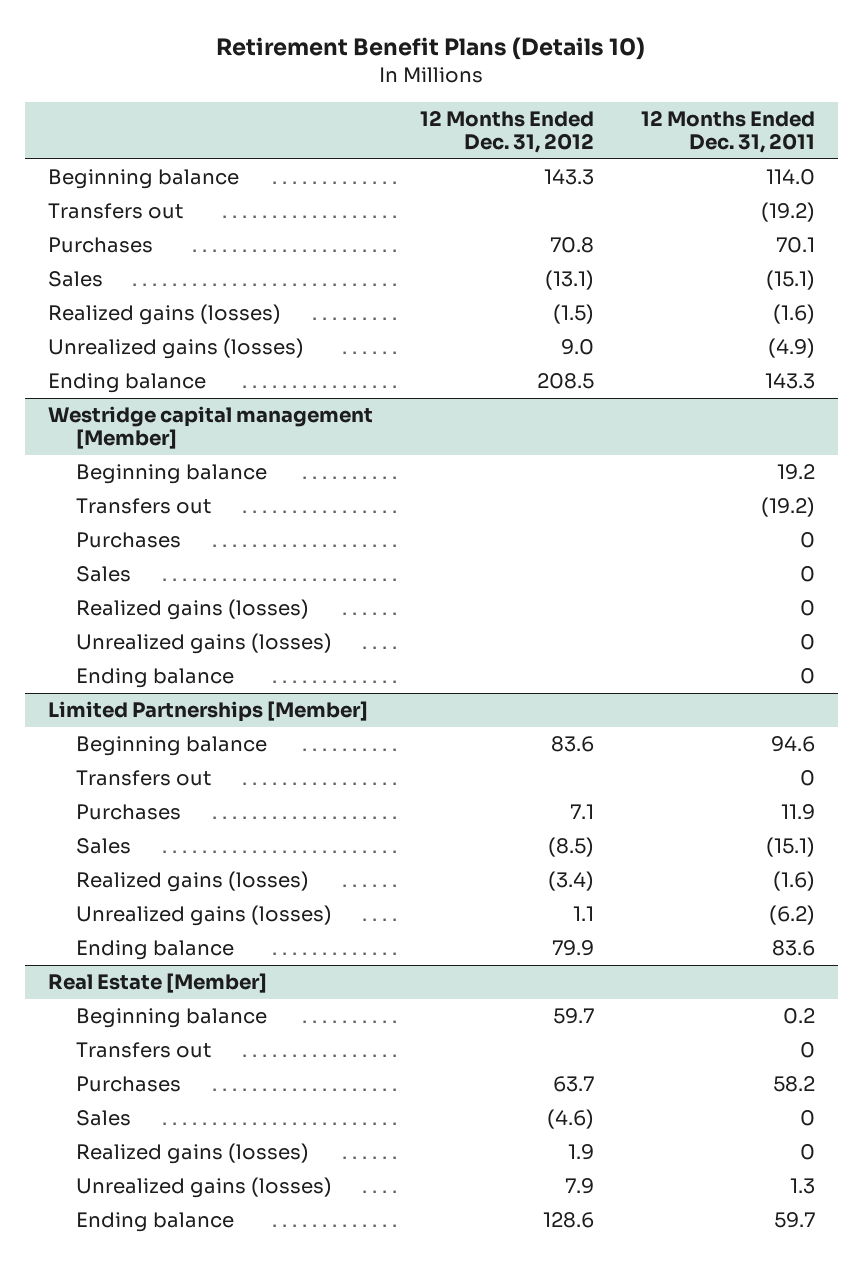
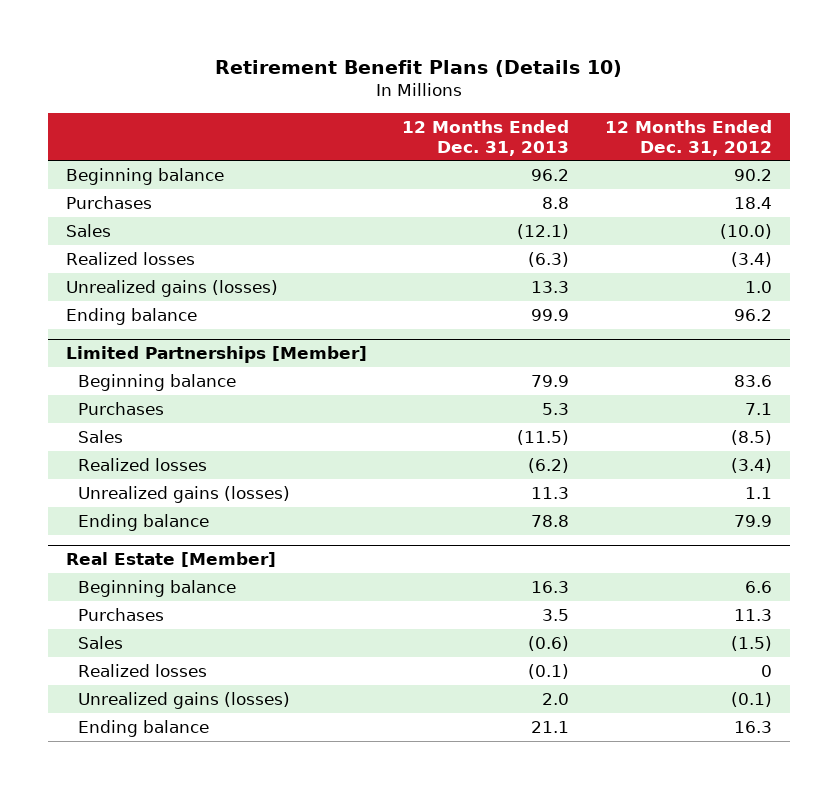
[640,110,815,154] 12 Months Ended Dec. 31, 2011 -> none
none -> [402,119,570,156] 12 Months Ended Dec. 31, 2013
[48,203,185,220] Transfers out -> none
[48,406,374,450] Westridge capital management [Member] -> none
[76,464,268,485] Beginning balance -> none
[76,498,213,515] Transfers out -> none
[76,532,182,549] Purchases -> none
[76,566,132,583] Sales -> none
[76,599,310,621] Realized gains (losses) -> none
[76,633,333,655] Unrealized gains (losses) -> none
[76,668,235,689] Ending balance -> none
[543,169,594,186] 143.3 -> [733,168,772,181] 90.2
[549,237,594,254] 70.8 -> [733,196,772,209] 18.4
[544,270,594,291] (13.1) -> [719,223,772,239] (10.0)
[48,304,282,326] Realized gains (losses) -> [65,251,195,265] Realized losses
[552,304,594,325] (1.5) -> [730,251,772,267] (3.4)
[560,339,594,356] 9.0 -> [744,280,772,293] 1.0
[536,373,594,390] 208.5 -> [733,308,772,321] 96.2
[76,770,213,787] Transfers out -> none
[76,871,310,893] Realized gains (losses) -> [78,457,208,471] Realized losses
[76,1042,213,1059] Transfers out -> none
[552,1008,594,1025] 59.7 -> [744,580,772,593] 6.6
[552,1076,594,1093] 63.7 -> [733,608,772,621] 11.3
[546,1109,594,1130] (4.6) -> [730,635,772,651] (1.5)
[76,1143,310,1165] Realized gains (losses) -> [78,663,208,677] Realized losses
[567,1144,594,1161] 1.9 -> [760,664,772,677] 0
[564,1178,594,1195] 7.9 -> [730,691,772,707] (0.1)
[542,1212,594,1229] 128.6 -> [733,720,772,733] 16.3

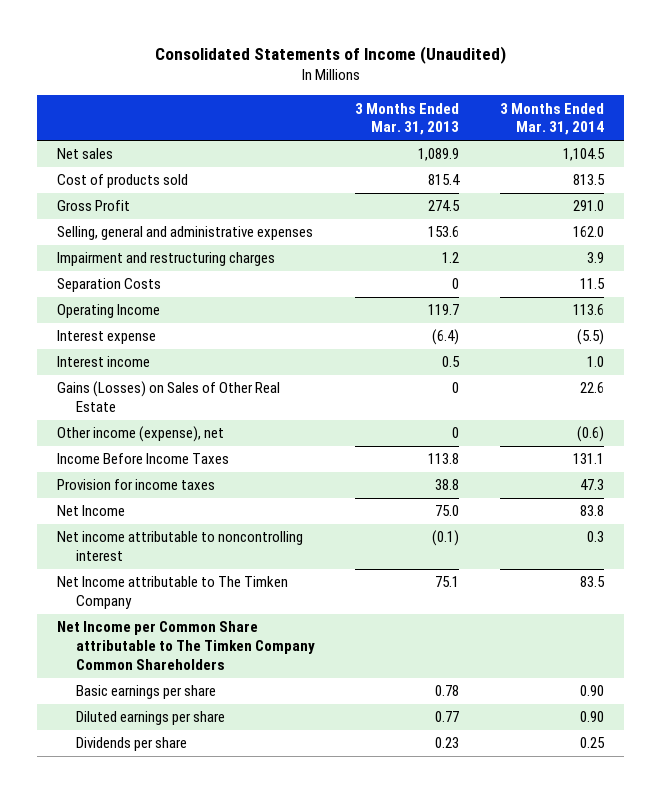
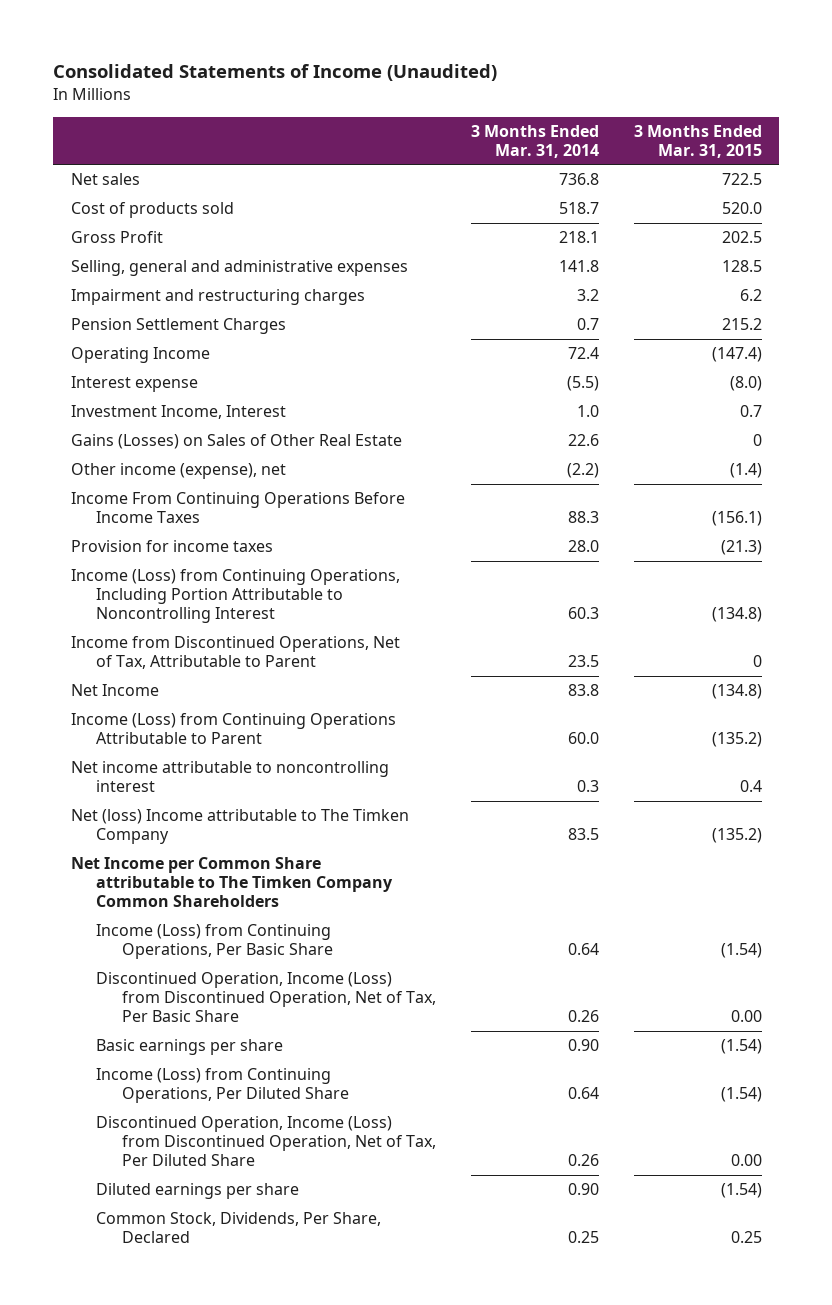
[355,102,460,136] 3 Months Ended Mar. 31, 2013 -> none
none -> [633,124,762,158] 3 Months Ended Mar. 31, 2015
[57,278,162,293] Separation Costs -> none
[563,148,606,162] 1,104.5 -> [558,173,599,186] 736.8
[573,174,606,186] 813.5 -> [558,202,599,215] 518.7
[573,200,605,212] 291.0 -> [558,231,599,244] 218.1
[573,226,605,238] 162.0 -> [558,260,599,273] 141.8
[587,252,605,264] 3.9 -> [576,289,599,302] 3.2
none -> [70,318,286,335] Pension Settlement Charges
[573,304,605,316] 113.6 -> [567,347,599,360] 72.4
[57,356,151,368] Interest income -> [70,405,286,420] Investment Income, Interest
[577,426,605,443] (0.6) -> [566,463,599,479] (2.2)
[57,453,230,465] Income Before Income Taxes -> [70,492,405,524] Income From Continuing Operations Before Income Taxes
[573,453,605,465] 131.1 -> [567,511,599,524] 88.3
[580,479,605,491] 47.3 -> [567,540,599,553] 28.0
none -> [70,569,400,624] Income (Loss) from Continuing Operations, Including Portion Attributable to Noncontrolling Interest
none -> [70,636,400,670] Income from Discontinued Operations, Net of Tax, Attributable to Parent
none -> [70,713,396,745] Income (Loss) from Continuing Operations Attributable to Parent
[57,576,289,610] Net Income attributable to The Timken Company -> [70,809,409,845] Net (loss) Income attributable to The Timken Company
none -> [96,924,334,960] Income (Loss) from Continuing Operations, Per Basic Share
none -> [96,972,437,1023] Discontinued Operation, Income (Loss) from Discontinued Operation, Net of Tax, Per Basic Share
none -> [96,1068,350,1104] Income (Loss) from Continuing Operations, Per Diluted Share
none -> [96,1116,437,1167] Discontinued Operation, Income (Loss) from Discontinued Operation, Net of Tax, Per Diluted Share
[75,737,187,752] Dividends per share -> [96,1212,382,1244] Common Stock, Dividends, Per Share, Declared

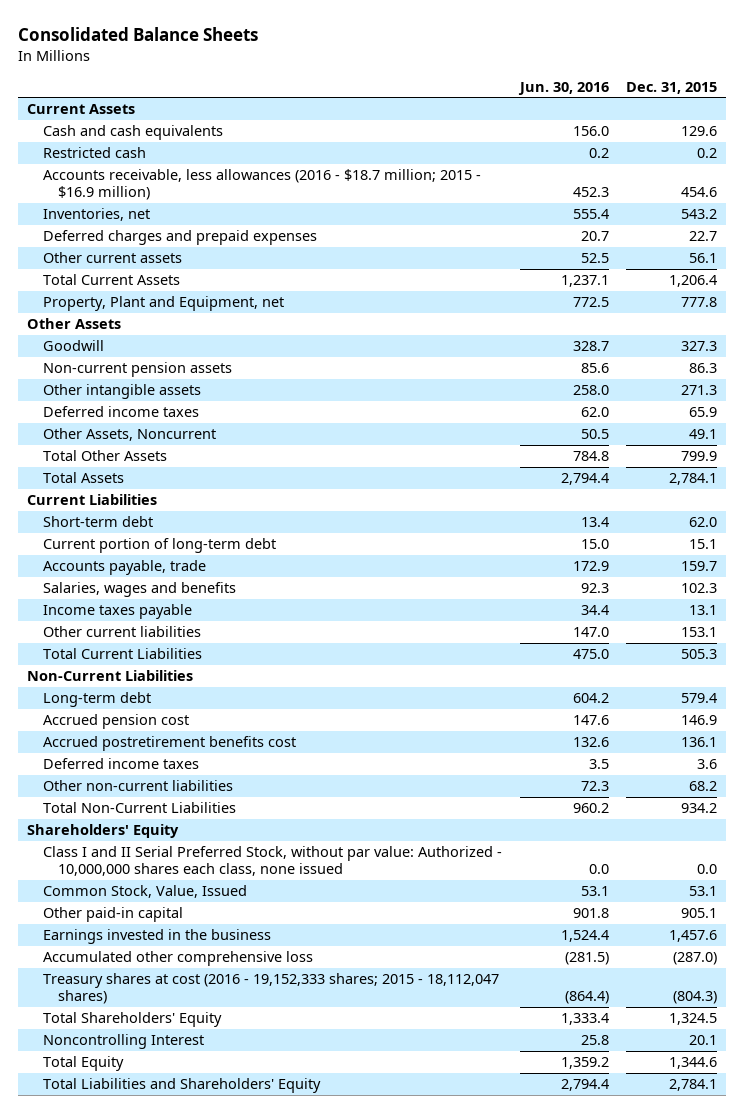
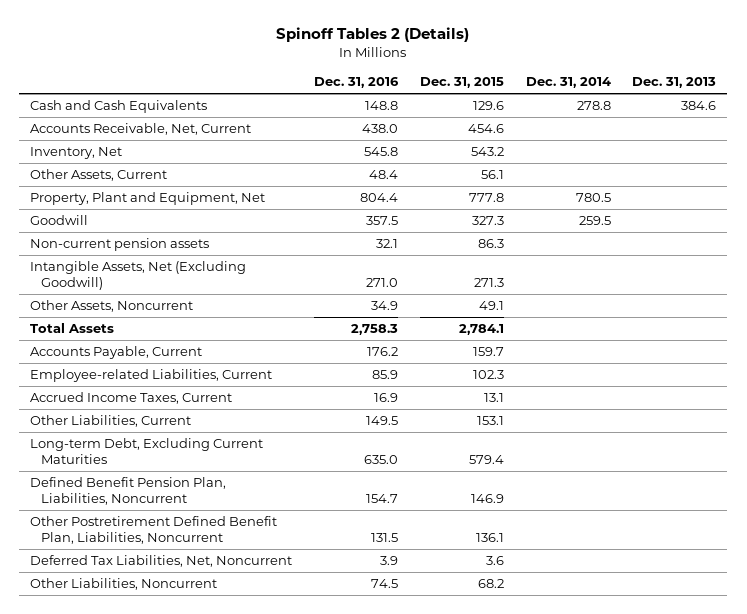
[18,26,259,41] Consolidated Balance Sheets -> [276,27,470,43] Spinoff Tables 2 (Details)
[517,81,609,95] Jun. 30, 2016 -> none
none -> [314,76,400,88] Dec. 31, 2016
none -> [525,76,611,88] Dec. 31, 2014
none -> [632,76,717,88] Dec. 31, 2013
[27,104,136,115] Current Assets -> none
[42,147,146,159] Restricted cash -> none
[42,230,317,246] Deferred charges and prepaid expenses -> none
[42,274,180,286] Total Current Assets -> none
[27,318,122,330] Other Assets -> none
[42,125,223,141] Cash and cash equivalents -> [30,100,208,114] Cash and Cash Equivalents
[42,169,481,201] Accounts receivable, less allowances (2016 - $18.7 million; 2015 - $16.9 million) -> [30,123,252,136] Accounts Receivable, Net, Current
[42,208,150,222] Inventories, net -> [30,147,123,160] Inventory, Net
[42,252,182,264] Other current assets -> [30,169,168,182] Other Assets, Current
[42,296,284,312] Property, Plant and Equipment, net -> [30,192,266,206] Property, Plant and Equipment, Net
[42,406,199,418] Deferred income taxes -> none
[42,384,201,400] Other intangible assets -> [30,261,247,290] Intangible Assets, Net (Excluding Goodwill)
[42,450,167,462] Total Other Assets -> none
[27,494,158,506] Current Liabilities -> none
[42,516,153,528] Short-term debt -> none
[42,538,276,554] Current portion of long-term debt -> none
[42,648,202,660] Total Current Liabilities -> none
[27,670,194,682] Non-Current Liabilities -> none
[42,802,236,814] Total Non-Current Liabilities -> none
[27,824,180,839] Shareholders' Equity -> none
[42,846,502,877] Class I and II Serial Preferred Stock, without par value: Authorized - 10,000,000 shares each class, none issued -> none
[42,885,247,899] Common Stock, Value, Issued -> none
[42,907,183,923] Other paid-in capital -> none
[42,929,271,945] Earnings invested in the business -> none
[42,951,313,967] Accumulated other comprehensive loss -> none
[42,973,499,1005] Treasury shares at cost (2016 - 19,152,333 shares; 2015 - 18,112,047 shares) -> none
[42,1012,222,1028] Total Shareholders' Equity -> none
[42,1034,204,1050] Noncontrolling Interest -> none
[42,1056,124,1072] Total Equity -> none
[42,1078,321,1094] Total Liabilities and Shareholders' Equity -> none
[42,560,206,576] Accounts payable, trade -> [30,346,203,360] Accounts Payable, Current
[42,582,236,598] Salaries, wages and benefits -> [30,369,273,383] Employee-related Liabilities, Current
[42,604,192,620] Income taxes payable -> [30,392,233,405] Accrued Income Taxes, Current
[42,626,201,638] Other current liabilities -> [30,415,192,428] Other Liabilities, Current
[42,692,151,708] Long-term debt -> [30,438,264,464] Long-term Debt, Excluding Current Maturities
[42,714,189,730] Accrued pension cost -> [30,477,227,505] Defined Benefit Pension Plan, Liabilities, Noncurrent
[42,736,296,752] Accrued postretirement benefits cost -> [30,516,278,544] Other Postretirement Defined Benefit Plan, Liabilities, Noncurrent
[42,758,199,770] Deferred income taxes -> [30,555,293,568] Deferred Tax Liabilities, Net, Noncurrent
[42,780,233,792] Other non-current liabilities -> [30,578,218,591] Other Liabilities, Noncurrent

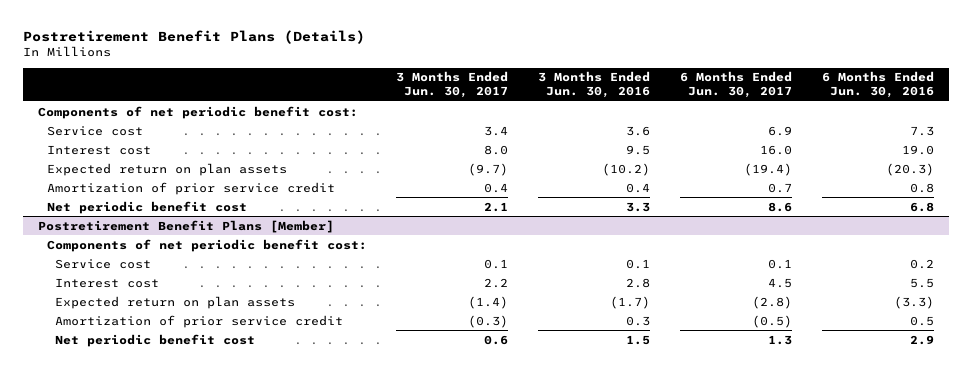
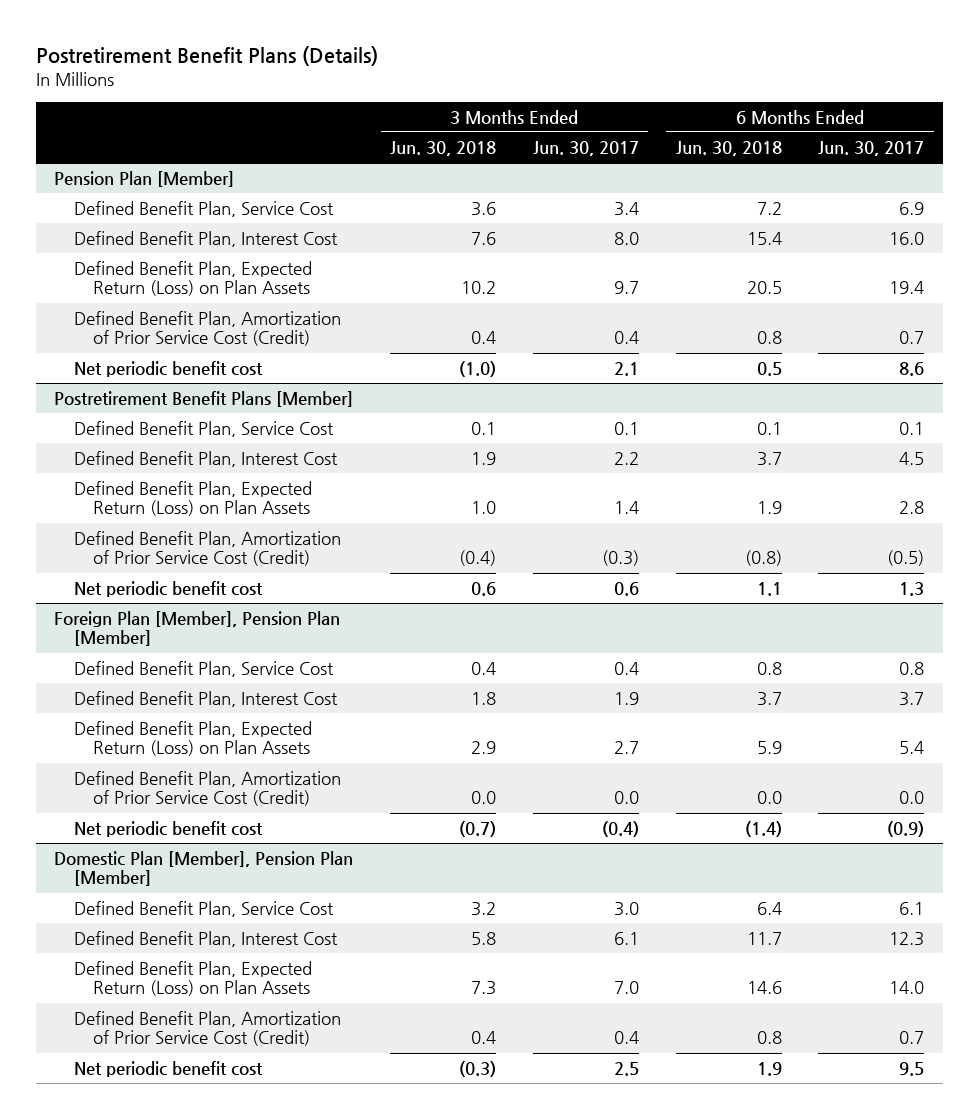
[538,71,651,99] 3 Months Ended Jun. 30, 2016 -> none
[821,71,934,99] 6 Months Ended Jun. 30, 2016 -> none
none -> [390,140,497,156] Jun. 30, 2018
none -> [675,140,782,156] Jun. 30, 2018
[37,105,358,119] Components of net periodic benefit cost: -> none
none -> [54,170,235,187] Pension Plan [Member]
[46,125,143,136] Service cost -> [73,200,334,217] Defined Benefit Plan, Service Cost
[46,144,151,155] Interest cost -> [73,230,338,247] Defined Benefit Plan, Interest Cost
[46,162,287,176] Expected return on plan assets -> [73,260,312,297] Defined Benefit Plan, Expected Return (Loss) on Plan Assets
[468,162,509,176] (9.7) -> [613,281,639,295] 9.7
[744,162,793,176] (19.4) -> [889,281,925,295] 19.4
[46,181,335,195] Amortization of prior service credit -> [73,310,341,347] Defined Benefit Plan, Amortization of Prior Service Cost (Credit)
[46,238,367,252] Components of net periodic benefit cost: -> none
[55,258,152,269] Service cost -> [73,420,334,437] Defined Benefit Plan, Service Cost
[55,277,160,288] Interest cost -> [73,450,338,467] Defined Benefit Plan, Interest Cost
[55,295,296,309] Expected return on plan assets -> [73,480,312,517] Defined Benefit Plan, Expected Return (Loss) on Plan Assets
[468,295,509,309] (1.4) -> [613,501,639,515] 1.4
[752,295,793,309] (2.8) -> [899,501,925,515] 2.8
[55,314,344,328] Amortization of prior service credit -> [73,530,341,567] Defined Benefit Plan, Amortization of Prior Service Cost (Credit)
none -> [54,610,341,647] Foreign Plan [Member], Pension Plan [Member]
none -> [73,660,334,677] Defined Benefit Plan, Service Cost
none -> [73,690,338,707] Defined Benefit Plan, Interest Cost
none -> [73,720,312,757] Defined Benefit Plan, Expected Return (Loss) on Plan Assets
none -> [73,770,341,807] Defined Benefit Plan, Amortization of Prior Service Cost (Credit)
none -> [73,820,263,837] Net periodic benefit cost
none -> [54,850,354,887] Domestic Plan [Member], Pension Plan [Member]
none -> [73,900,334,917] Defined Benefit Plan, Service Cost
none -> [73,930,338,947] Defined Benefit Plan, Interest Cost
none -> [73,960,312,997] Defined Benefit Plan, Expected Return (Loss) on Plan Assets
none -> [73,1010,341,1047] Defined Benefit Plan, Amortization of Prior Service Cost (Credit)
none -> [73,1060,263,1077] Net periodic benefit cost

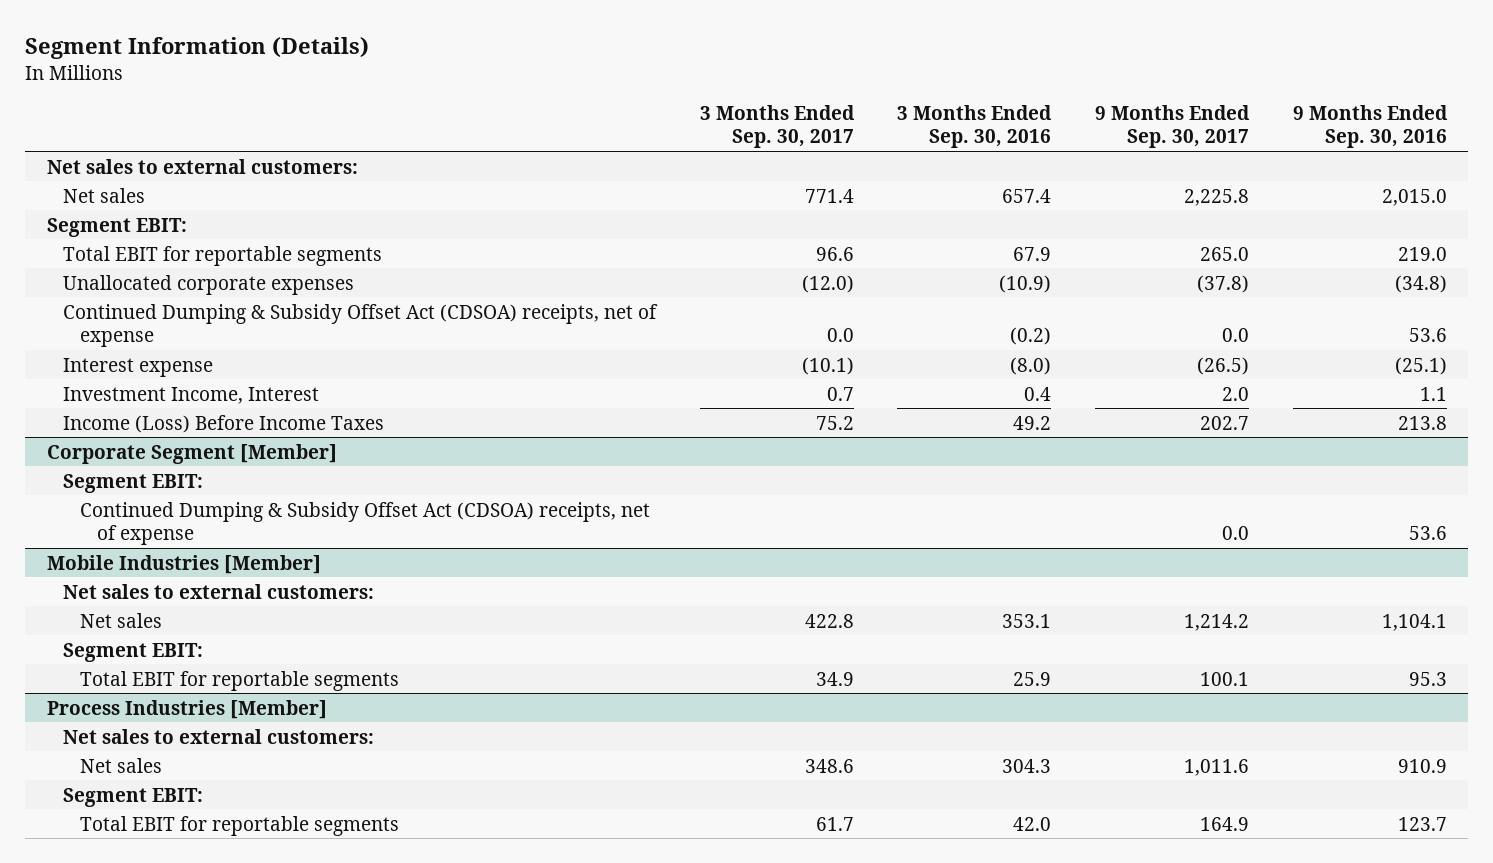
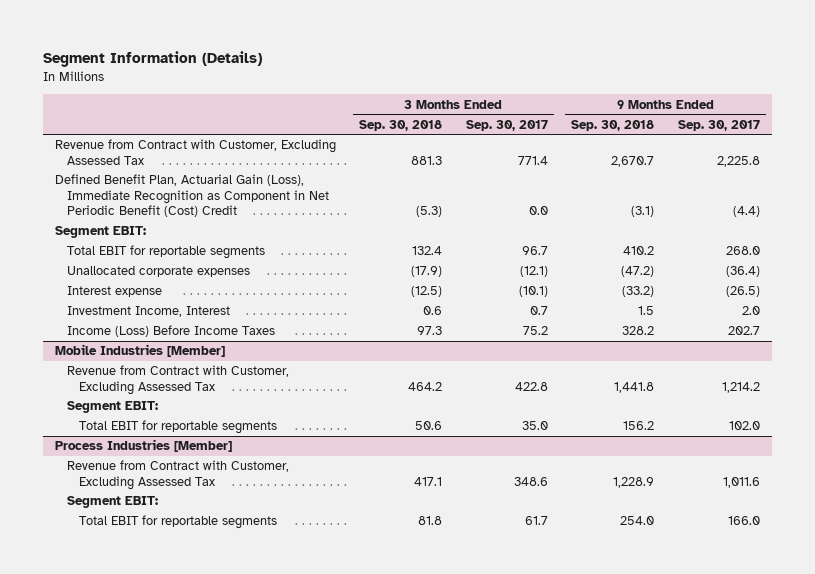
[897,105,1053,149] 3 Months Ended Sep. 30, 2016 -> none
[1292,105,1448,149] 9 Months Ended Sep. 30, 2016 -> none
none -> [359,119,443,131] Sep. 30, 2018
none -> [571,119,655,131] Sep. 30, 2018
[46,158,358,174] Net sales to external customers: -> none
[63,187,146,203] Net sales -> [54,139,336,165] Revenue from Contract with Customer, Excluding Assessed Tax
none -> [54,174,329,217] Defined Benefit Plan, Actuarial Gain (Loss), Immediate Recognition as Component in Net Periodic Benefit (Cost) Credit
[63,303,659,347] Continued Dumping & Subsidy Offset Act (CDSOA) receipts, net of expense -> none
[815,246,854,261] 96.6 -> [521,246,548,256] 96.7
[1200,246,1250,261] 265.0 -> [725,246,760,256] 268.0
[801,274,854,293] (12.0) -> [519,266,548,278] (12.1)
[1197,274,1250,293] (37.8) -> [725,266,760,278] (36.4)
[46,443,337,464] Corporate Segment [Member] -> none
[63,473,204,493] Segment EBIT: -> none
[80,501,651,545] Continued Dumping & Subsidy Offset Act (CDSOA) receipts, net of expense -> none
[63,583,375,599] Net sales to external customers: -> none
[80,612,163,628] Net sales -> [66,365,289,395] Revenue from Contract with Customer, Excluding Assessed Tax
[815,671,854,686] 34.9 -> [521,421,548,431] 35.0
[1200,671,1250,686] 100.1 -> [728,421,760,431] 102.0
[63,728,375,744] Net sales to external customers: -> none
[80,757,163,773] Net sales -> [66,460,289,490] Revenue from Contract with Customer, Excluding Assessed Tax
[1200,816,1250,831] 164.9 -> [727,516,760,526] 166.0

